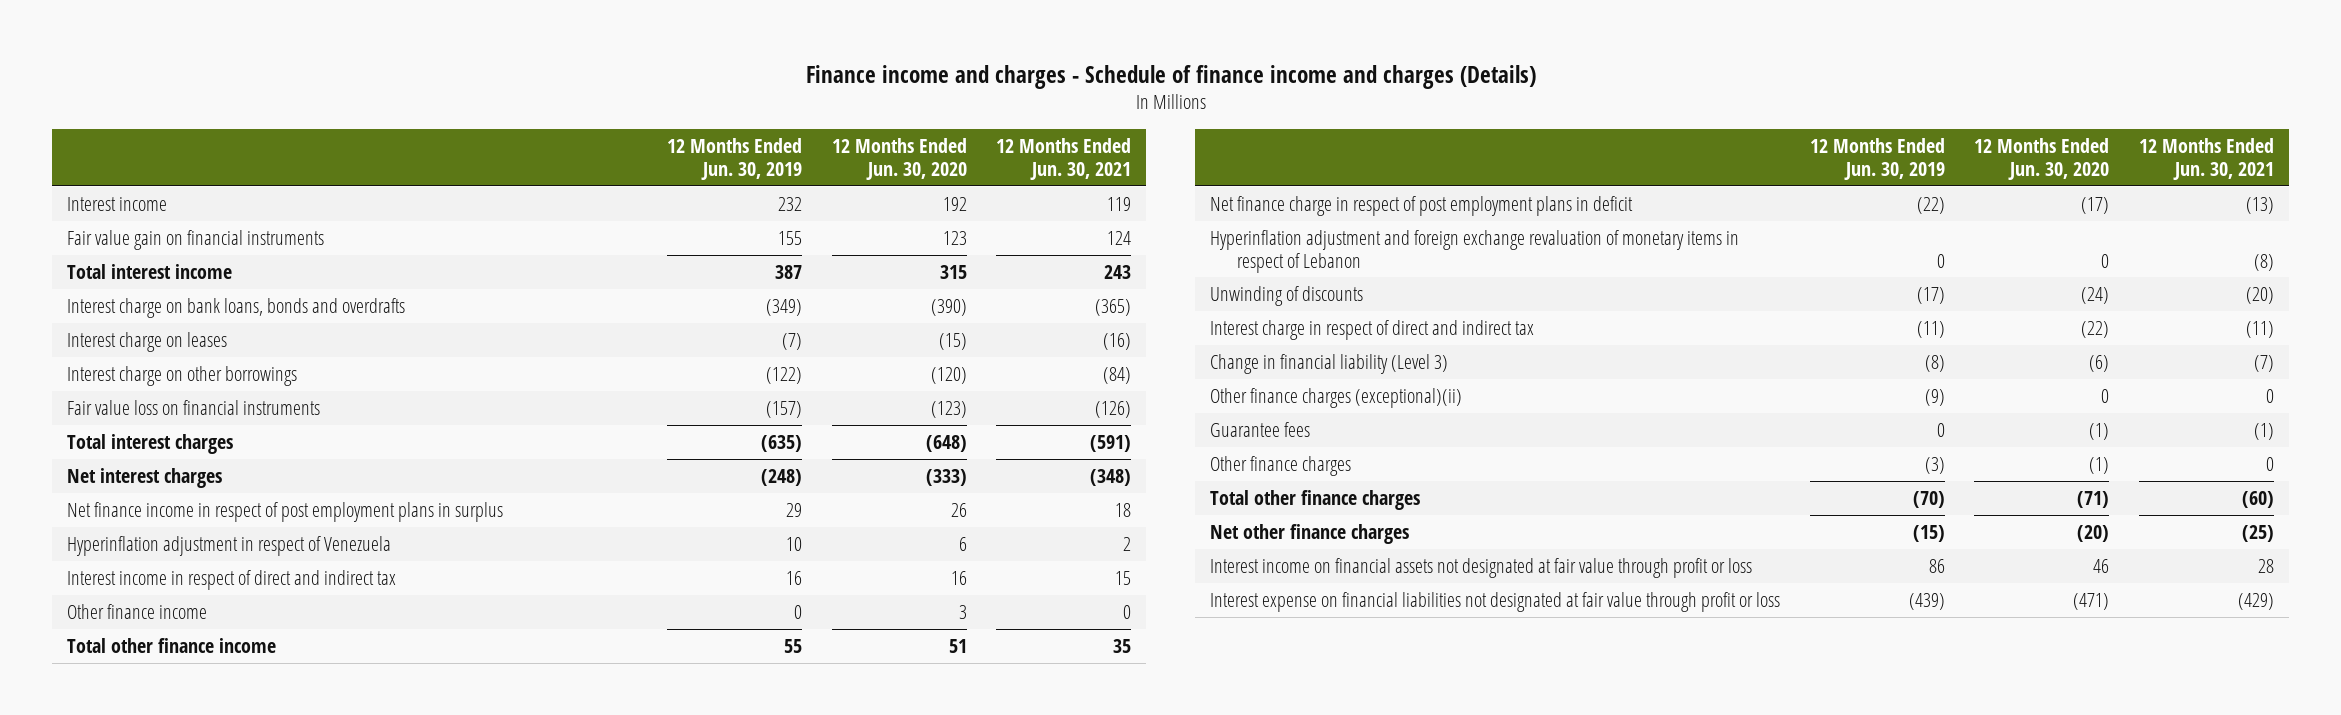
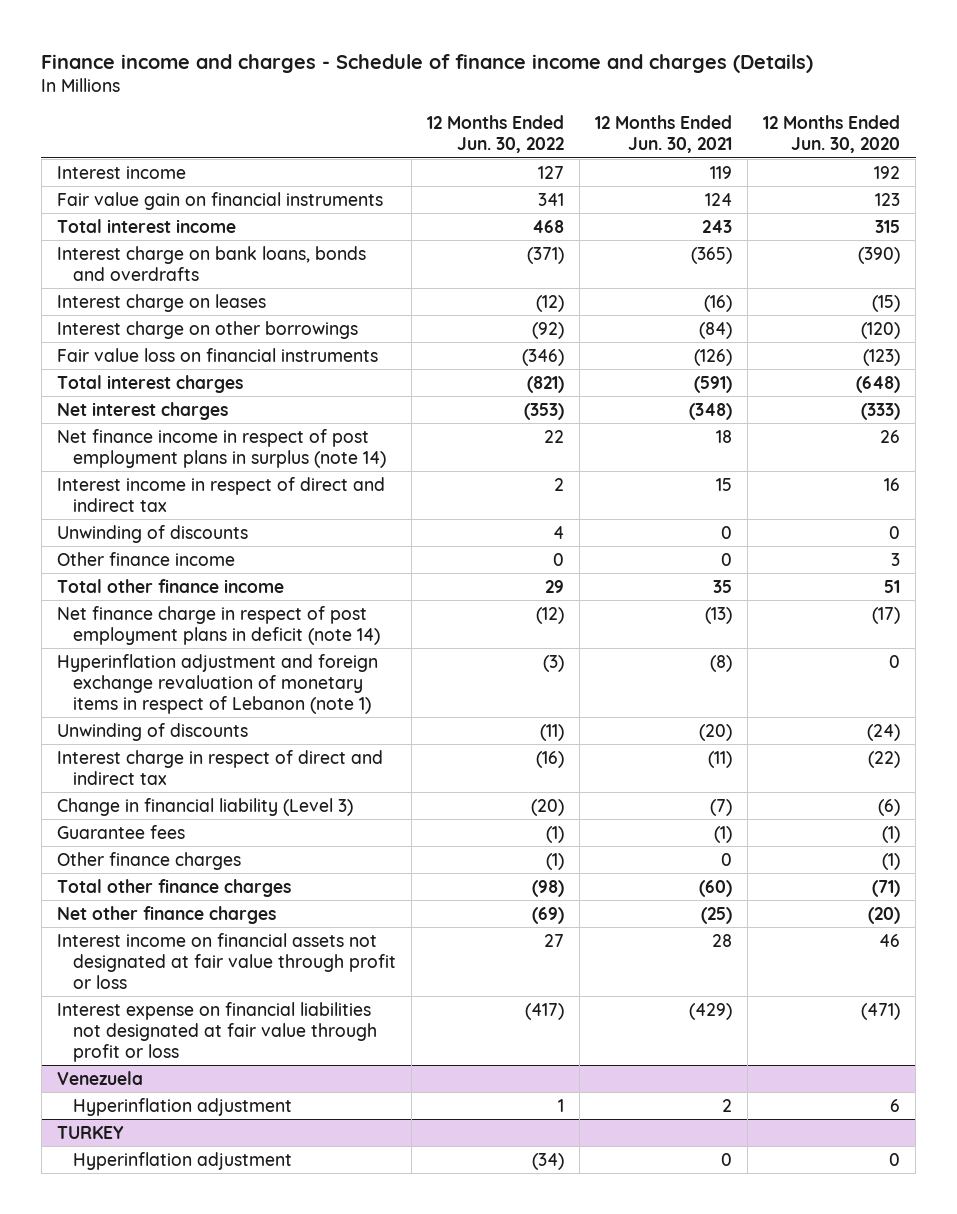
[666,137,802,180] 12 Months Ended Jun. 30, 2019 -> none
none -> [426,115,564,154] 12 Months Ended Jun. 30, 2022
[67,535,392,556] Hyperinflation adjustment in respect of Venezuela -> none
[67,501,504,522] Net finance income in respect of post employment plans in surplus -> [57,428,386,468] Net finance income in respect of post employment plans in surplus (note 14)
none -> [57,524,249,543] Unwinding of discounts
[1209,195,1633,216] Net finance charge in respect of post employment plans in deficit -> [57,605,380,645] Net finance charge in respect of post employment plans in deficit (note 14)
[1209,229,1739,273] Hyperinflation adjustment and foreign exchange revaluation of monetary items in respect of Lebanon -> [57,653,379,715] Hyperinflation adjustment and foreign exchange revaluation of monetary items in respect of Lebanon (note 1)
[1209,387,1462,408] Other finance charges (exceptional)(ii) -> none
none -> [57,1070,144,1085] Venezuela
none -> [72,1097,292,1116] Hyperinflation adjustment
none -> [57,1125,125,1139] TURKEY
none -> [72,1151,292,1170] Hyperinflation adjustment

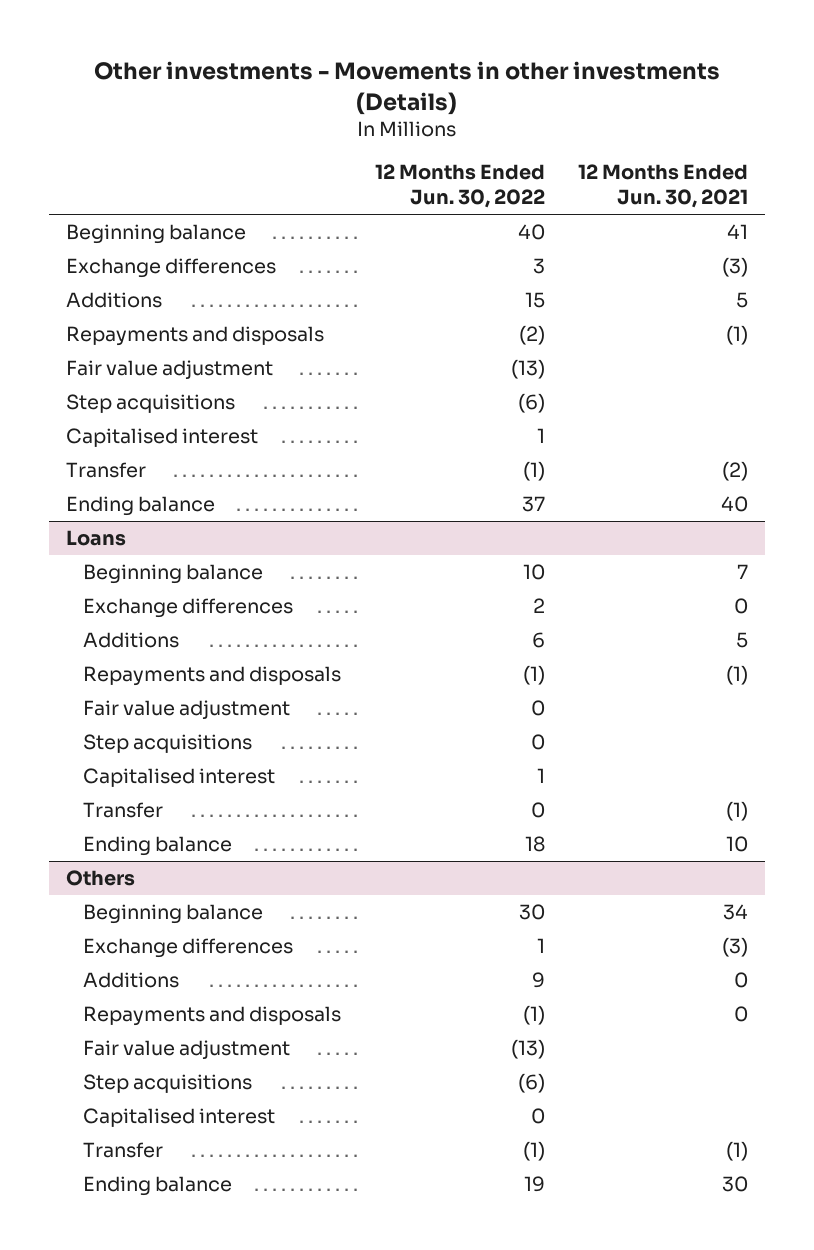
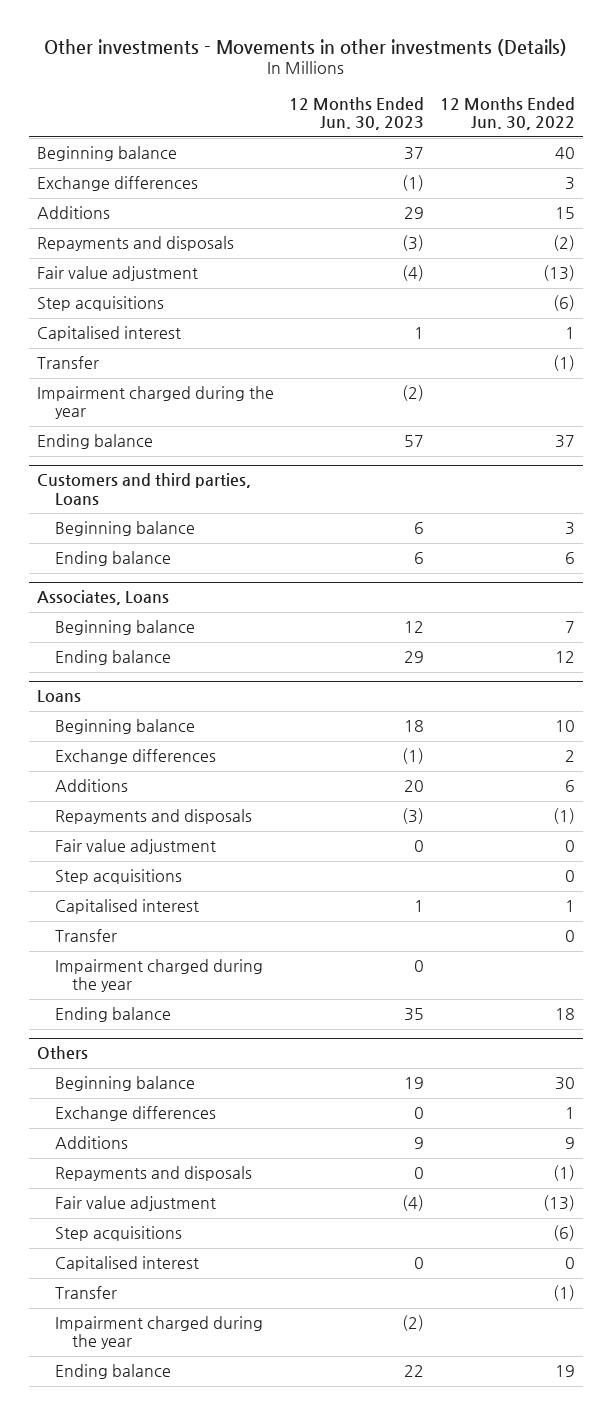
[578,164,749,209] 12 Months Ended Jun. 30, 2021 -> none
none -> [289,96,425,131] 12 Months Ended Jun. 30, 2023
none -> [36,386,274,420] Impairment charged during the year
none -> [36,473,251,505] Customers and third parties, Loans
none -> [54,521,195,537] Beginning balance
none -> [54,551,171,567] Ending balance
none -> [36,590,169,606] Associates, Loans
none -> [54,620,195,636] Beginning balance
none -> [54,650,171,666] Ending balance
none -> [54,959,263,993] Impairment charged during the year
none -> [54,1316,263,1350] Impairment charged during the year

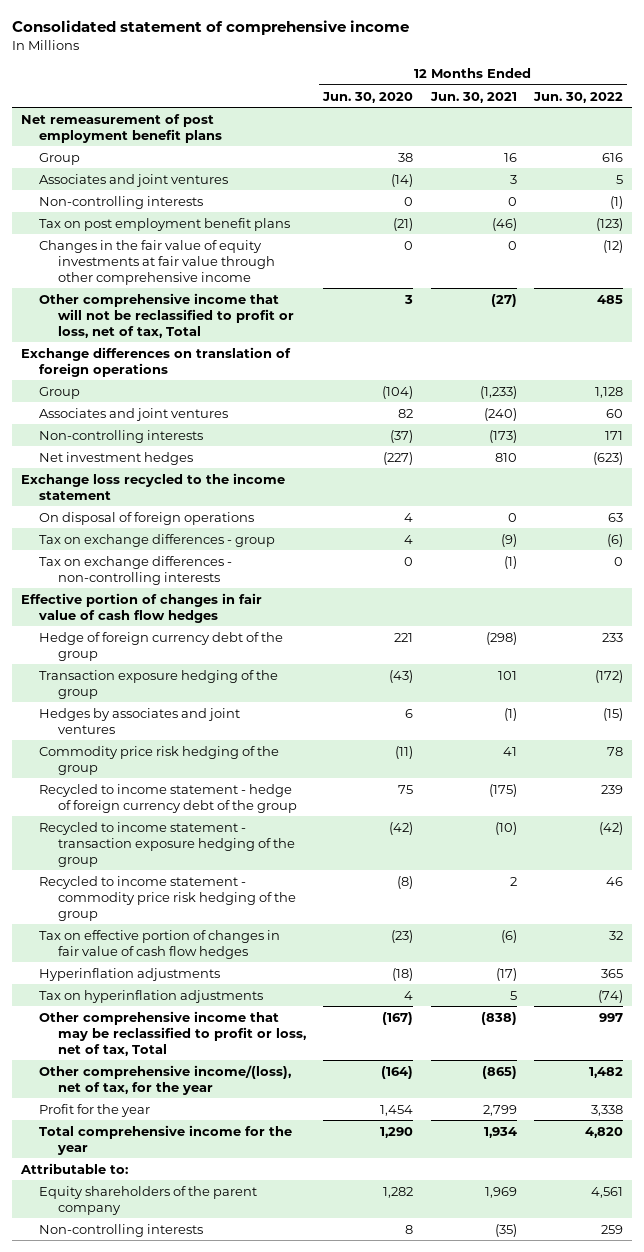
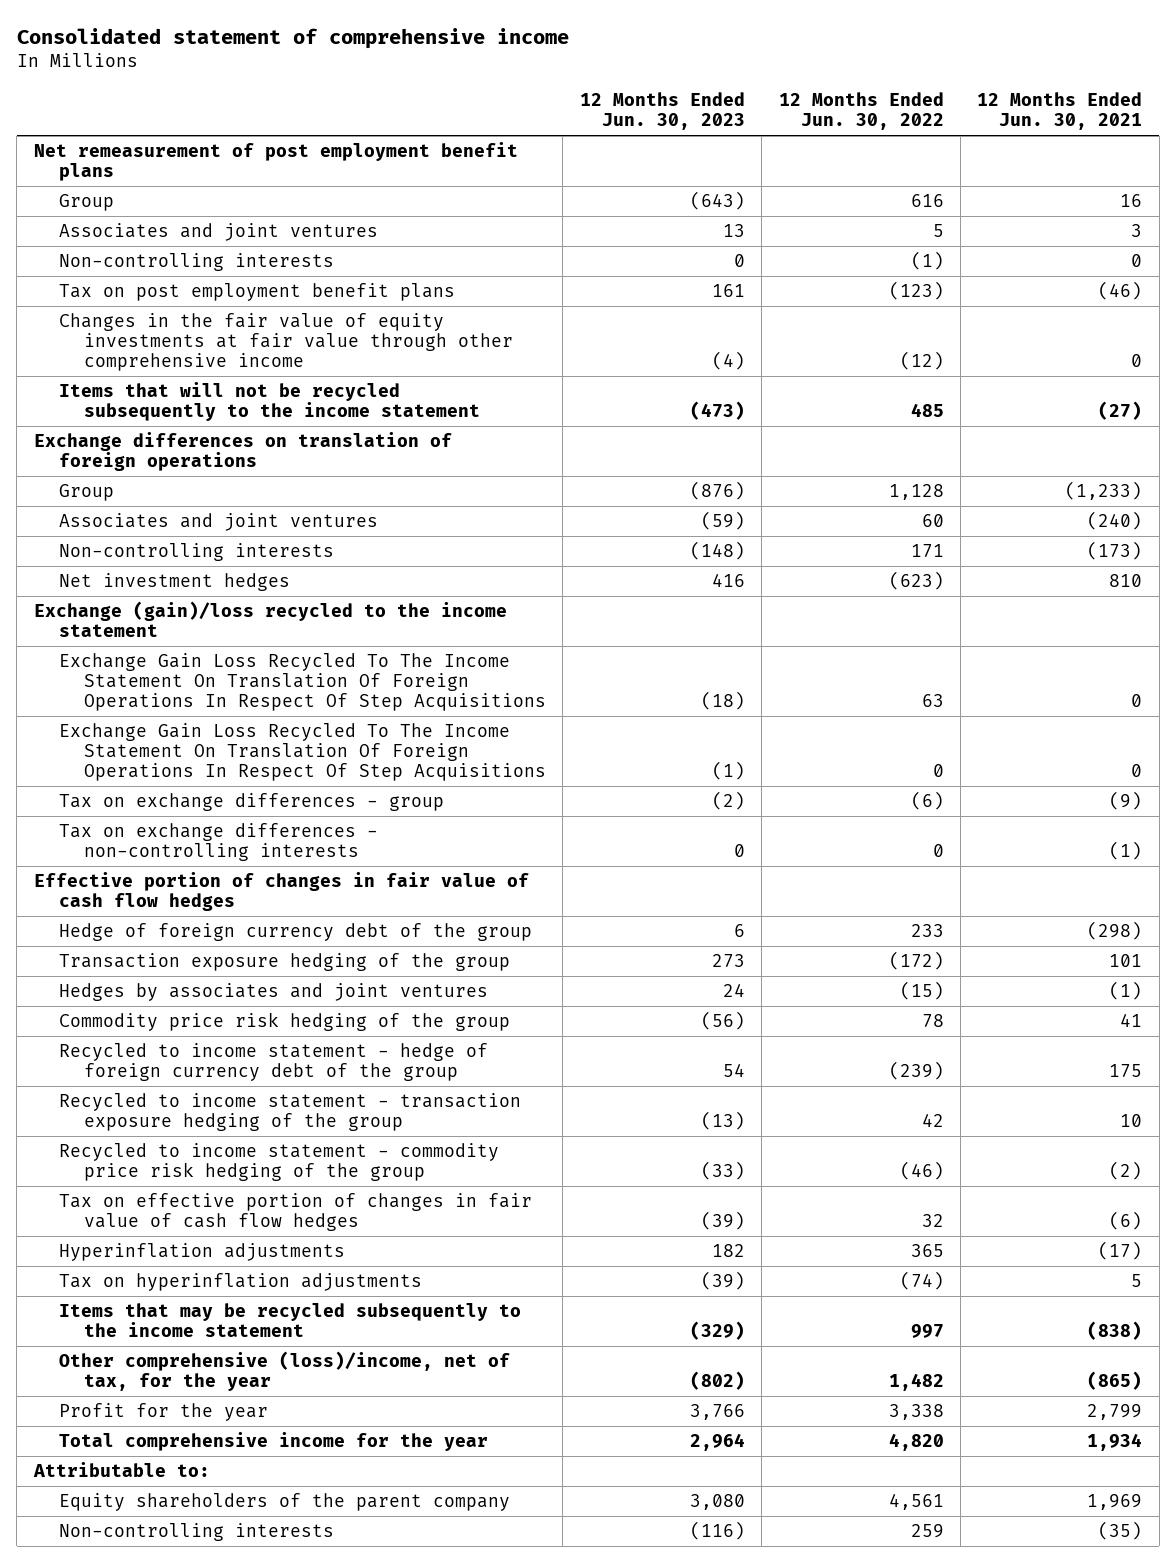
[322,91,414,103] Jun. 30, 2020 -> none
none -> [579,91,745,131] 12 Months Ended Jun. 30, 2023
[39,292,294,338] Other comprehensive income that will not be reclassified to profit or loss, net of tax, Total -> [58,382,480,422] Items that will not be recycled subsequently to the income statement
[39,511,255,525] On disposal of foreign operations -> none
[20,472,285,500] Exchange loss recycled to the income statement -> [33,601,507,638] Exchange (gain)/loss recycled to the income statement
none -> [58,653,546,712] Exchange Gain Loss Recycled To The Income Statement On Translation Of Foreign Operations In Respect Of Step Acquisitions
none -> [58,723,546,782] Exchange Gain Loss Recycled To The Income Statement On Translation Of Foreign Operations In Respect Of Step Acquisitions
[488,783,517,797] (175) -> [1109,1064,1143,1078] 175
[600,784,623,794] 239 -> [888,1061,944,1081] (239)
[494,821,517,835] (10) -> [1120,1114,1143,1128] 10
[598,821,623,835] (42) -> [921,1113,944,1128] 42
[509,876,517,886] 2 -> [1109,1161,1143,1181] (2)
[605,876,623,886] 46 -> [899,1161,944,1181] (46)
[39,1010,306,1056] Other comprehensive income that may be reclassified to profit or loss, net of tax, Total -> [58,1303,521,1338] Items that may be recycled subsequently to the income statement
[39,1064,292,1095] Other comprehensive income/(loss), net of tax, for the year -> [58,1351,510,1392] Other comprehensive (loss)/income, net of tax, for the year

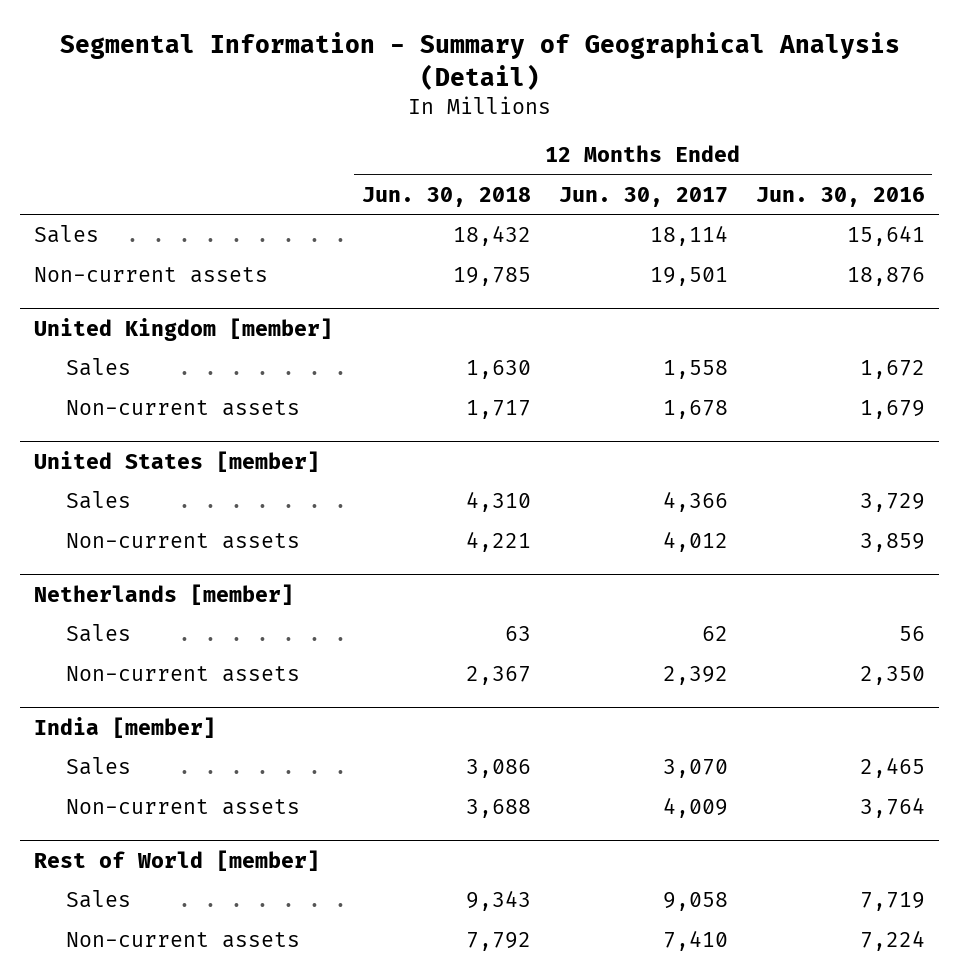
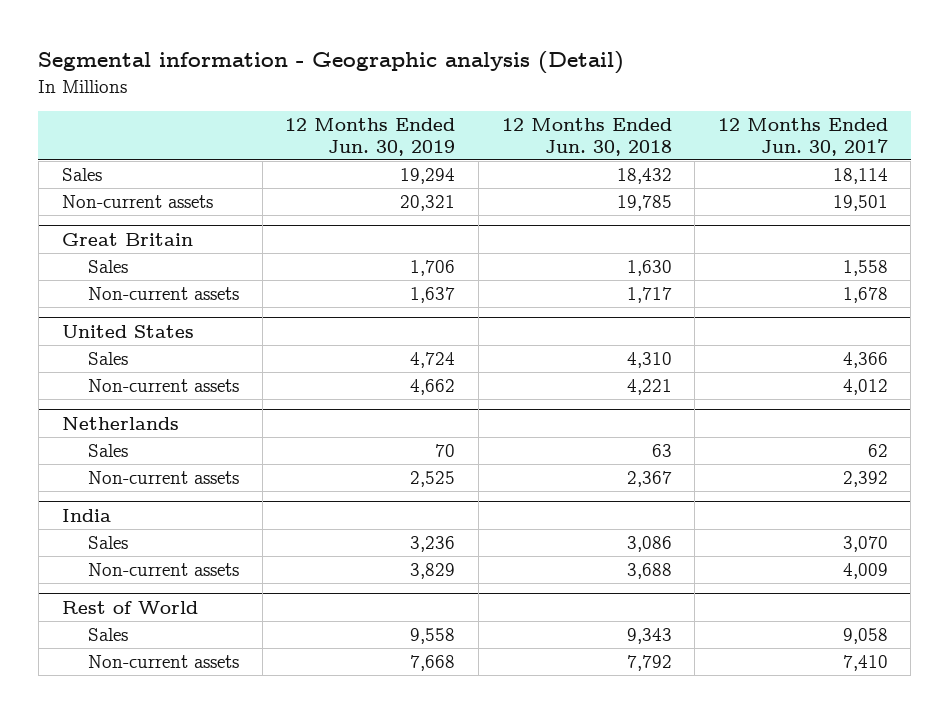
[59,31,900,90] Segmental Information - Summary of Geographical Analysis (Detail) -> [38,51,625,75] Segmental information - Geographic analysis (Detail)
[755,186,925,207] Jun. 30, 2016 -> none
none -> [285,118,456,157] 12 Months Ended Jun. 30, 2019
[34,317,334,341] United Kingdom [member] -> [61,232,193,246] Great Britain
[34,450,321,472] United States [member] -> [61,324,194,338] United States
[34,583,295,605] Netherlands [member] -> [61,416,179,430] Netherlands
[34,716,217,738] India [member] -> [61,508,111,522] India
[34,849,321,871] Rest of World [member] -> [61,600,198,614] Rest of World

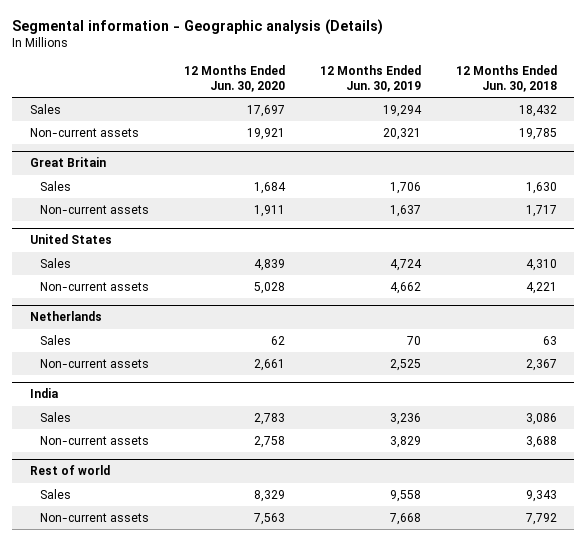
[38,51,625,75] Segmental information - Geographic analysis (Detail) -> [12,18,384,35] Segmental information - Geographic analysis (Details)
[717,118,888,157] 12 Months Ended Jun. 30, 2017 -> none
none -> [184,65,286,93] 12 Months Ended Jun. 30, 2020
[61,600,198,614] Rest of World -> [29,465,110,476] Rest of world

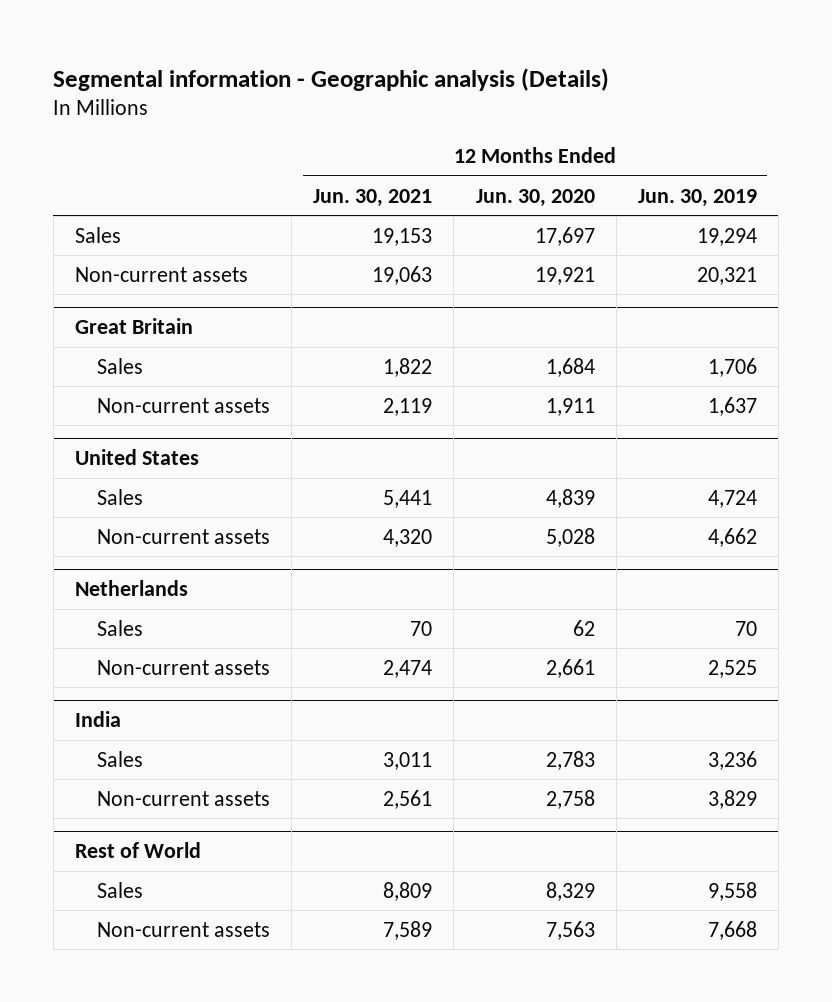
[455,65,557,93] 12 Months Ended Jun. 30, 2018 -> none
none -> [313,188,433,207] Jun. 30, 2021
[29,465,110,476] Rest of world -> [75,842,202,859] Rest of World

